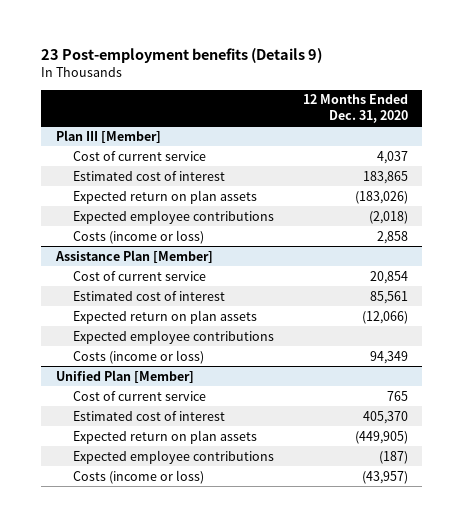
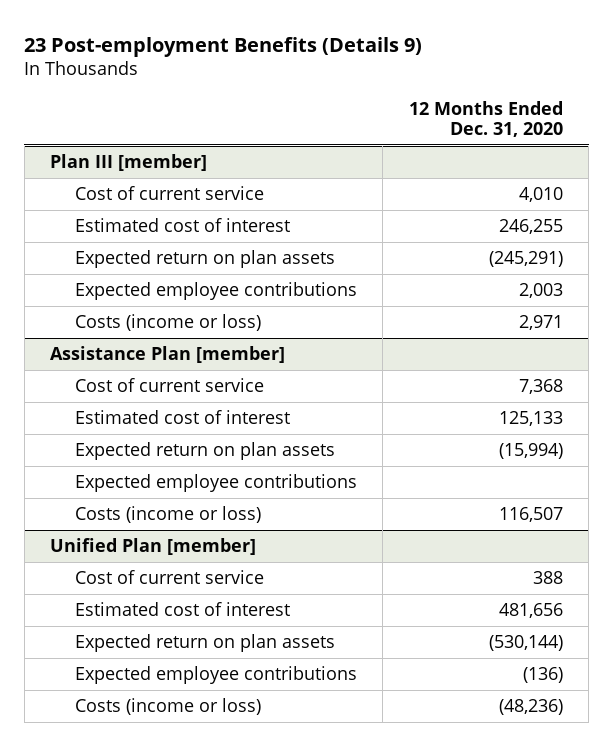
[41,48,323,64] 23 Post-employment benefits (Details 9) -> [24,36,423,57] 23 Post-employment Benefits (Details 9)
[55,129,161,143] Plan III [Member] -> [50,154,208,172] Plan III [member]
[376,150,408,164] 4,037 -> [518,187,563,203] 4,010
[362,170,408,184] 183,865 -> [498,219,563,235] 246,255
[354,190,408,204] (183,026) -> [488,251,563,268] (245,291)
[368,210,408,224] (2,018) -> [518,283,563,299] 2,003
[376,230,408,244] 2,858 -> [518,315,563,331] 2,971
[54,249,213,263] Assistance Plan [Member] -> [50,346,286,364] Assistance Plan [member]
[369,270,408,284] 20,854 -> [518,379,563,395] 7,368
[369,290,408,304] 85,561 -> [498,411,563,427] 125,133
[361,310,408,324] (12,066) -> [498,443,563,460] (15,994)
[369,350,408,364] 94,349 -> [498,507,563,523] 116,507
[55,369,194,383] Unified Plan [Member] -> [50,538,257,556] Unified Plan [member]
[386,390,408,401] 765 -> [532,571,563,585] 388
[362,410,408,424] 405,370 -> [498,603,563,619] 481,656
[354,430,408,444] (449,905) -> [488,635,563,652] (530,144)
[378,450,408,464] (187) -> [522,667,563,684] (136)
[361,470,408,484] (43,957) -> [498,699,563,716] (48,236)

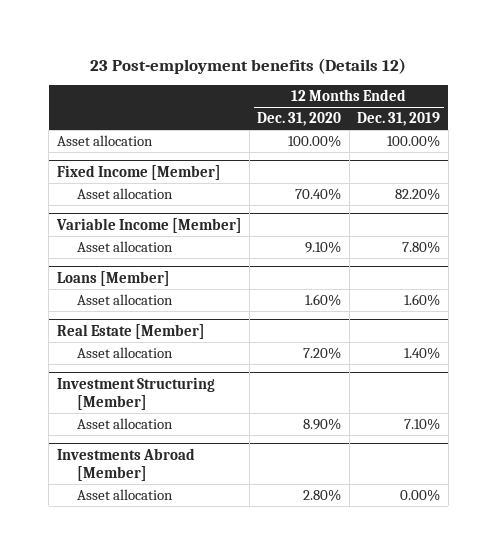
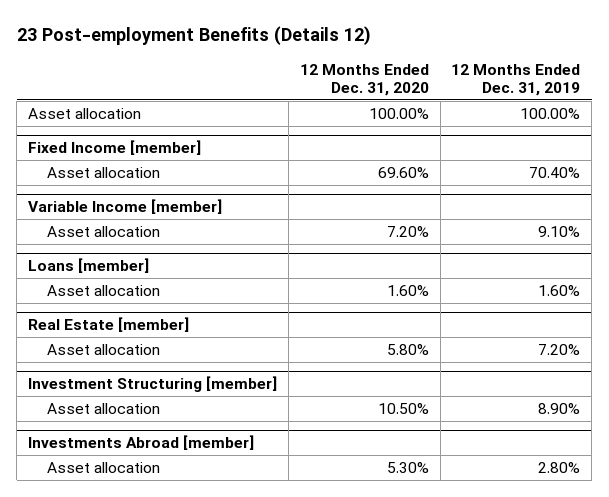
[90,58,407,75] 23 Post-employment benefits (Details 12) -> [16,26,371,46] 23 Post-employment Benefits (Details 12)
[56,164,221,180] Fixed Income [Member] -> [28,140,202,156] Fixed Income [member]
[295,187,342,200] 70.40% -> [377,166,429,178] 69.60%
[395,187,441,200] 82.20% -> [529,166,581,178] 70.40%
[55,217,242,233] Variable Income [Member] -> [28,199,223,215] Variable Income [member]
[305,240,342,253] 9.10% -> [386,225,429,237] 7.20%
[402,240,441,253] 7.80% -> [538,225,581,237] 9.10%
[56,270,170,286] Loans [Member] -> [28,258,150,274] Loans [member]
[56,323,205,339] Real Estate [Member] -> [28,317,190,333] Real Estate [member]
[303,346,342,359] 7.20% -> [386,343,429,355] 5.80%
[404,346,441,359] 1.40% -> [538,343,581,355] 7.20%
[56,376,215,410] Investment Structuring [Member] -> [28,376,278,393] Investment Structuring [member]
[303,417,342,430] 8.90% -> [377,402,429,414] 10.50%
[404,417,441,430] 7.10% -> [538,402,581,414] 8.90%
[56,447,195,481] Investments Abroad [Member] -> [28,435,255,451] Investments Abroad [member]
[303,488,342,501] 2.80% -> [386,461,429,473] 5.30%
[400,488,441,501] 0.00% -> [538,461,581,473] 2.80%

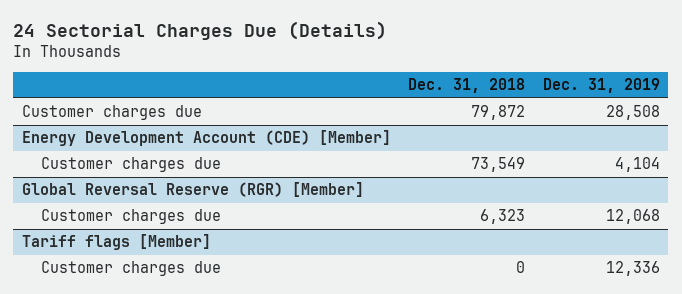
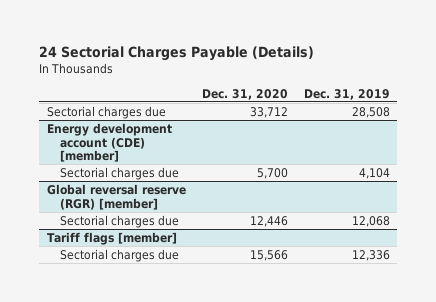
[13,20,388,40] 24 Sectorial Charges Due (Details) -> [38,46,314,62] 24 Sectorial Charges Payable (Details)
[408,78,526,94] Dec. 31, 2018 -> none
none -> [201,88,288,100] Dec. 31, 2020
[21,105,202,121] Customer charges due -> [46,105,166,119] Sectorial charges due
[21,130,391,147] Energy Development Account (CDE) [Member] -> [46,122,172,163] Energy development account (CDE) [member]
[41,157,222,173] Customer charges due -> [59,166,179,180] Sectorial charges due
[21,182,364,198] Global Reversal Reserve (RGR) [Member] -> [46,183,186,210] Global reversal reserve (RGR) [member]
[41,209,222,225] Customer charges due -> [59,214,179,228] Sectorial charges due
[21,234,211,251] Tariff flags [Member] -> [46,231,177,245] Tariff flags [member]
[41,261,222,277] Customer charges due -> [59,248,179,262] Sectorial charges due

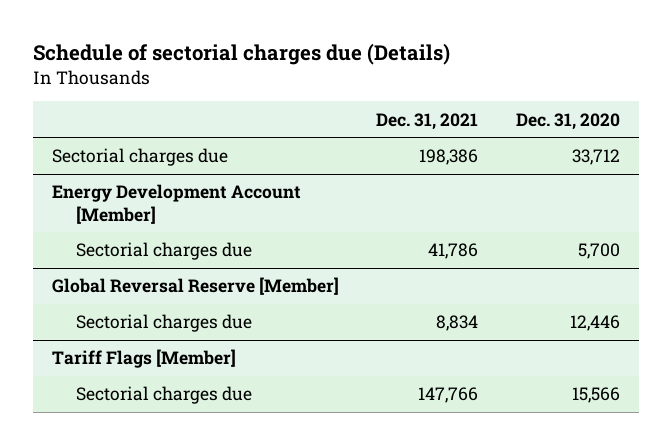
[38,46,314,62] 24 Sectorial Charges Payable (Details) -> [32,43,450,66] Schedule of sectorial charges due (Details)
[303,88,390,100] Dec. 31, 2019 -> none
none -> [376,112,479,130] Dec. 31, 2021
[46,122,172,163] Energy development account (CDE) [member] -> [51,184,301,224] Energy Development Account [Member]
[46,183,186,210] Global reversal reserve (RGR) [member] -> [51,277,339,296] Global Reversal Reserve [Member]
[46,231,177,245] Tariff flags [member] -> [51,349,236,369] Tariff Flags [Member]

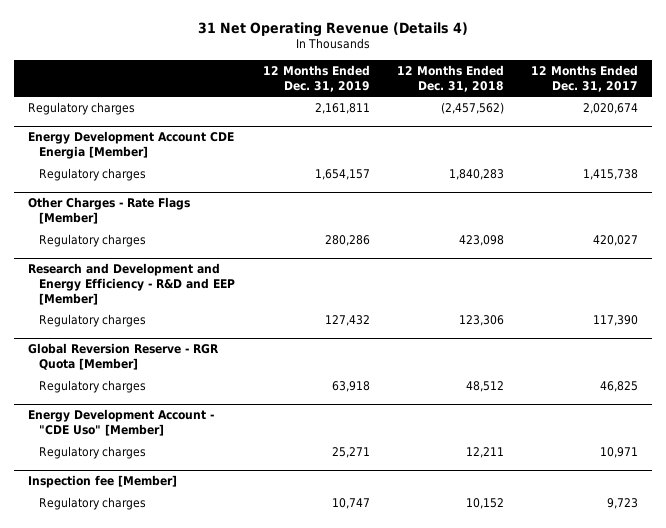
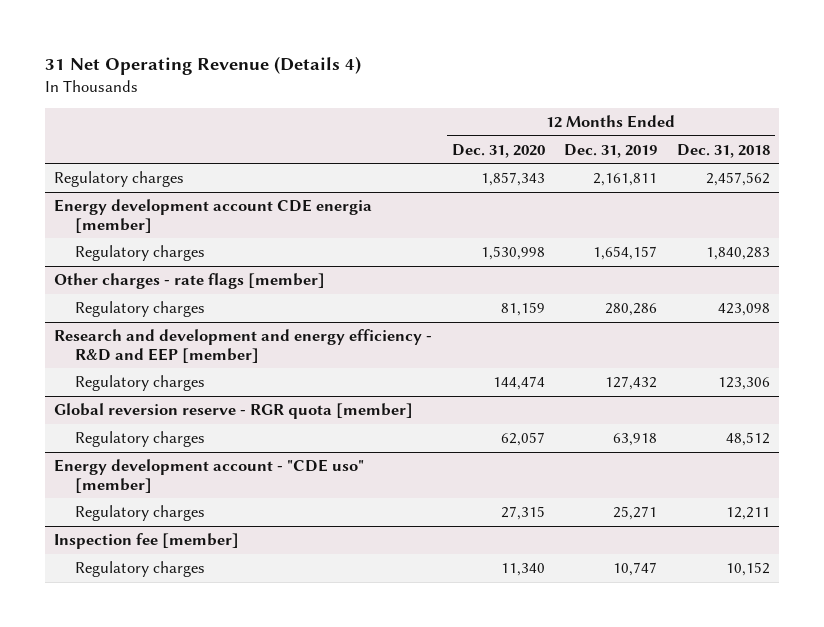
[531,65,639,92] 12 Months Ended Dec. 31, 2017 -> none
none -> [451,143,545,158] Dec. 31, 2020
[441,102,505,115] (2,457,562) -> [705,172,770,187] 2,457,562
[28,131,235,160] Energy Development Account CDE Energia [Member] -> [54,199,373,233] Energy development account CDE energia [member]
[28,197,191,225] Other Charges - Rate Flags [Member] -> [54,273,326,290] Other charges - rate flags [member]
[28,263,236,305] Research and Development and Energy Efficiency - R&D and EEP [Member] -> [54,329,433,363] Research and development and energy efficiency - R&D and EEP [member]
[28,343,220,371] Global Reversion Reserve - RGR Quota [Member] -> [54,403,414,420] Global reversion reserve - RGR quota [member]
[28,409,215,437] Energy Development Account - "CDE Uso" [Member] -> [54,459,365,493] Energy development account - "CDE uso" [member]
[28,475,178,489] Inspection fee [Member] -> [54,533,240,550] Inspection fee [member]

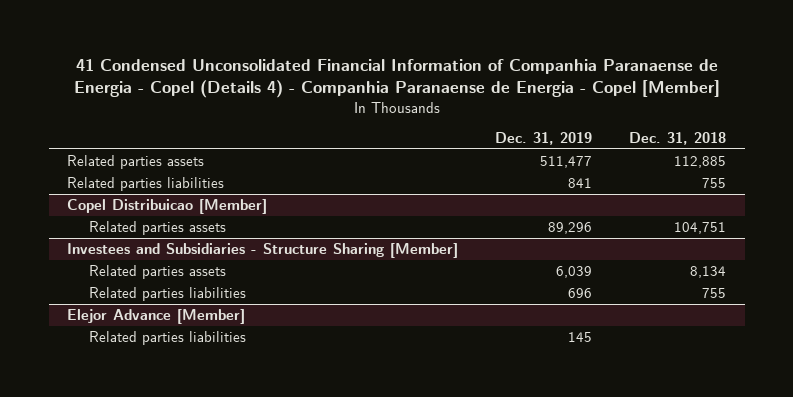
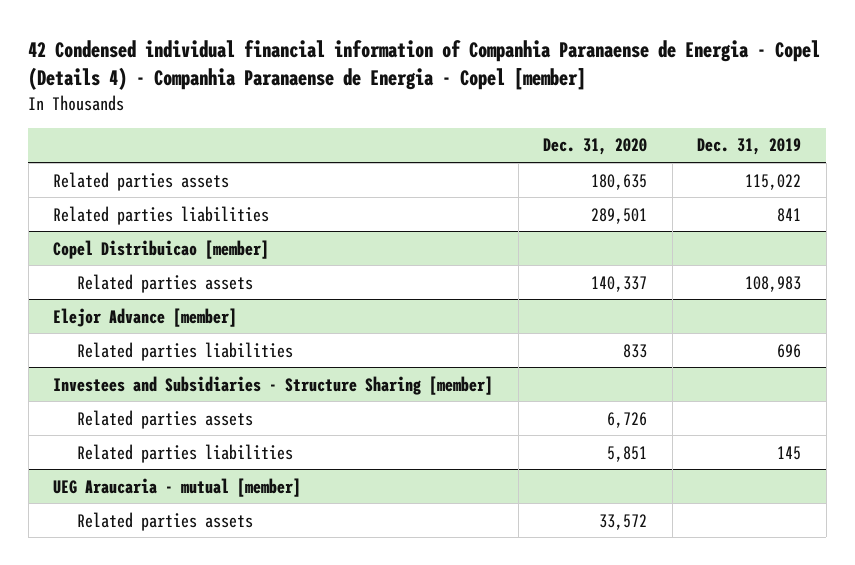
[73,58,720,99] 41 Condensed Unconsolidated Financial Information of Companhia Paranaense de Energia - Copel (Details 4) - Companhia Paranaense de Energia - Copel [Member] -> [28,39,821,91] 42 Condensed individual financial information of Companhia Paranaense de Energia - Copel (Details 4) - Companhia Paranaense de Energia - Copel [member]
[629,131,727,145] Dec. 31, 2018 -> none
none -> [543,138,648,156] Dec. 31, 2020
[540,156,593,169] 511,477 -> [745,173,802,190] 115,022
[88,265,226,280] Related parties assets -> none
[67,199,268,215] Copel Distribuicao [Member] -> [53,239,270,259] Copel Distribuicao [member]
[548,222,593,235] 89,296 -> [745,275,802,292] 108,983
[67,243,459,259] Investees and Subsidiaries - Structure Sharing [Member] -> [53,307,238,327] Elejor Advance [member]
[67,309,246,325] Elejor Advance [Member] -> [53,375,494,395] Investees and Subsidiaries - Structure Sharing [member]
none -> [76,409,253,429] Related parties assets
none -> [53,477,302,497] UEG Araucaria - mutual [member]
none -> [76,511,253,531] Related parties assets

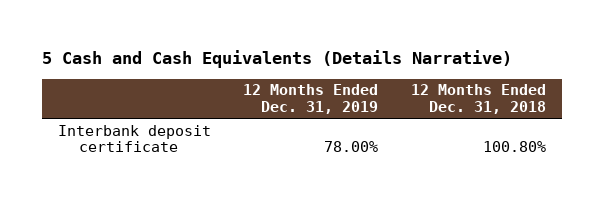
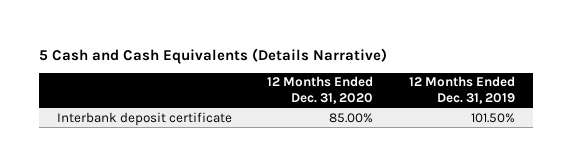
[410,84,546,115] 12 Months Ended Dec. 31, 2018 -> none
none -> [267,76,374,104] 12 Months Ended Dec. 31, 2020
[324,141,379,153] 78.00% -> [471,112,516,123] 101.50%

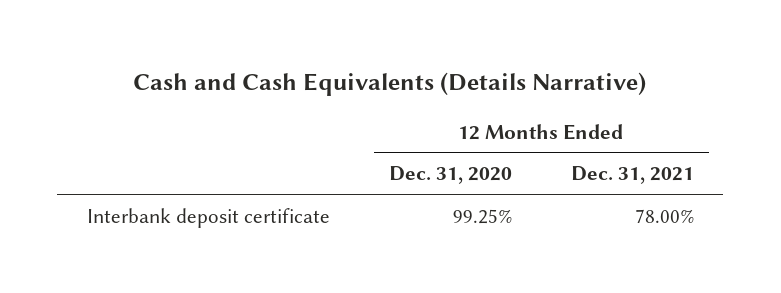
[39,47,388,64] 5 Cash and Cash Equivalents (Details Narrative) -> [133,72,647,97] Cash and Cash Equivalents (Details Narrative)
[409,76,516,104] 12 Months Ended Dec. 31, 2019 -> none
none -> [570,166,694,185] Dec. 31, 2021
[329,112,374,123] 85.00% -> [452,208,512,224] 99.25%

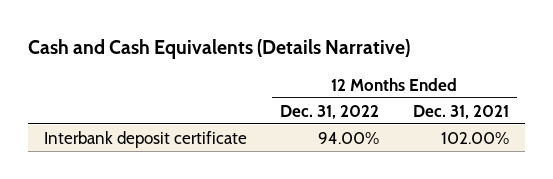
[388,166,512,185] Dec. 31, 2020 -> none
none -> [280,104,380,119] Dec. 31, 2022
[634,208,694,223] 78.00% -> [440,132,509,145] 102.00%

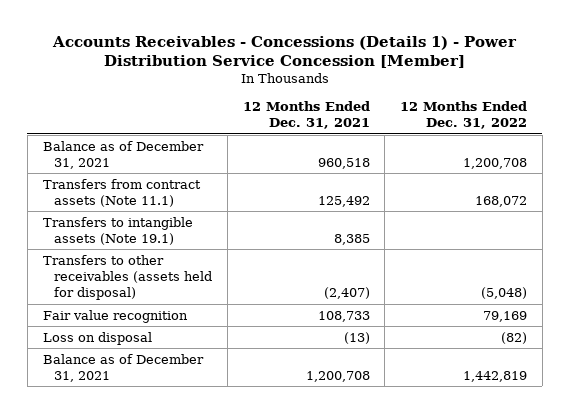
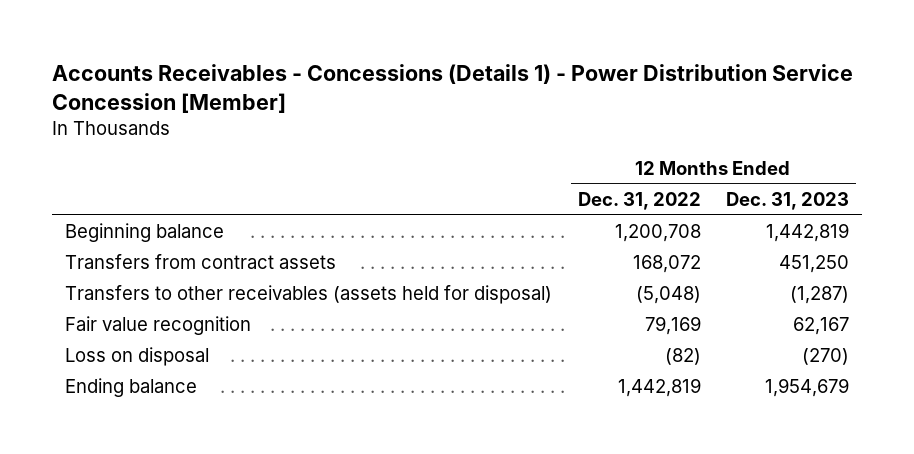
[242,101,370,130] 12 Months Ended Dec. 31, 2021 -> none
none -> [726,192,850,211] Dec. 31, 2023
[42,216,193,245] Transfers to intangible assets (Note 19.1) -> none
[42,140,204,169] Balance as of December 31, 2021 -> [64,223,224,243] Beginning balance
[42,178,201,207] Transfers from contract assets (Note 11.1) -> [64,254,336,270] Transfers from contract assets
[42,353,204,382] Balance as of December 31, 2021 -> [64,378,197,398] Ending balance

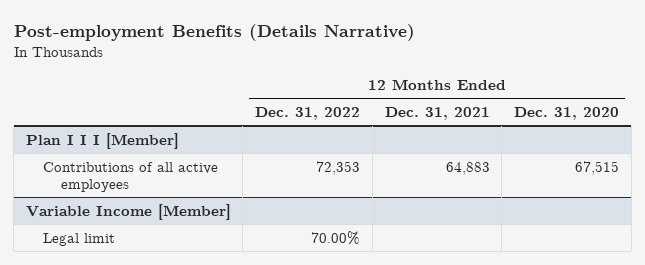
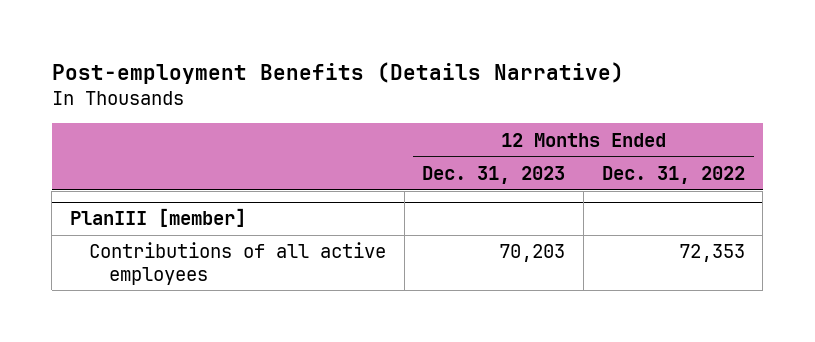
[384,107,490,121] Dec. 31, 2021 -> none
[513,107,619,121] Dec. 31, 2020 -> none
none -> [422,165,566,184] Dec. 31, 2023
[25,132,179,149] Plan I I I [Member] -> [69,208,246,228] PlanIII [member]
[25,203,231,220] Variable Income [Member] -> none
[43,232,116,246] Legal limit -> none

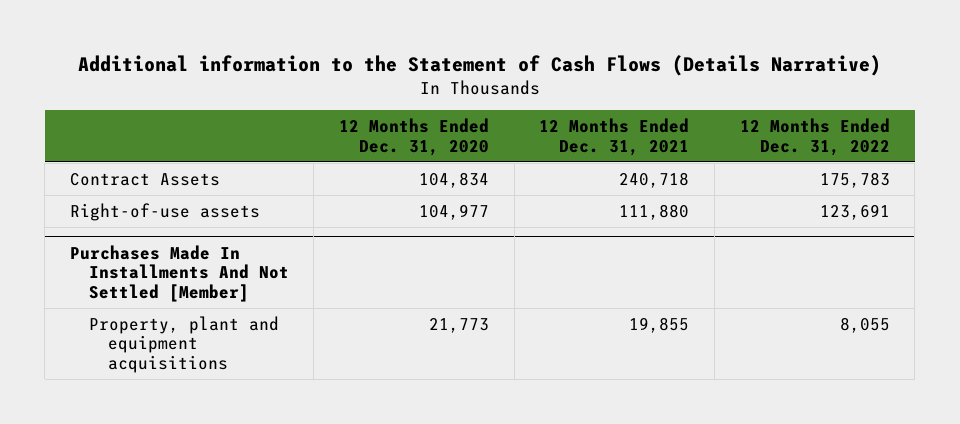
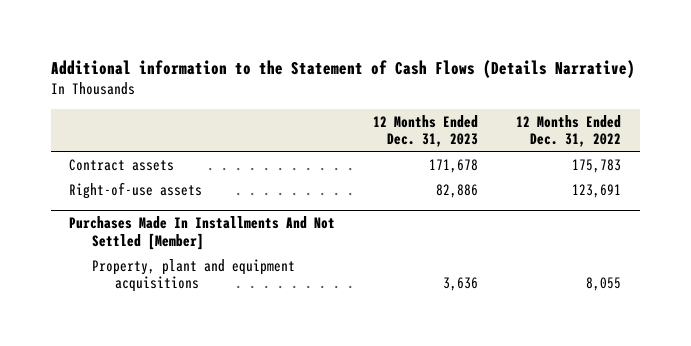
[339,118,490,156] 12 Months Ended Dec. 31, 2020 -> none
[539,118,690,156] 12 Months Ended Dec. 31, 2021 -> none
none -> [373,114,479,147] 12 Months Ended Dec. 31, 2023
[69,172,220,186] Contract Assets -> [69,158,175,171] Contract assets

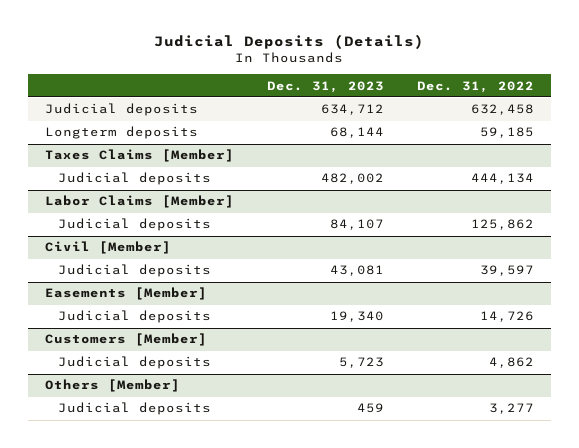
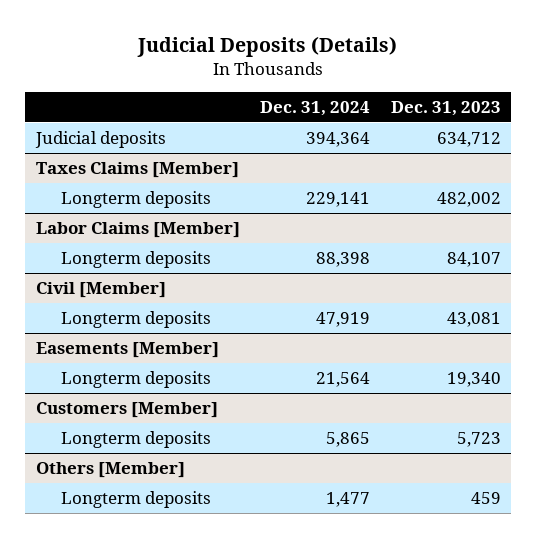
[416,80,534,93] Dec. 31, 2022 -> none
none -> [260,100,371,116] Dec. 31, 2024
[44,126,198,140] Longterm deposits -> none
[57,172,211,186] Judicial deposits -> [60,191,211,209] Longterm deposits
[57,218,211,232] Judicial deposits -> [60,251,211,269] Longterm deposits
[57,264,211,278] Judicial deposits -> [60,311,211,329] Longterm deposits
[57,310,211,324] Judicial deposits -> [60,371,211,389] Longterm deposits
[57,356,211,370] Judicial deposits -> [60,431,211,449] Longterm deposits
[57,402,211,416] Judicial deposits -> [60,491,211,509] Longterm deposits

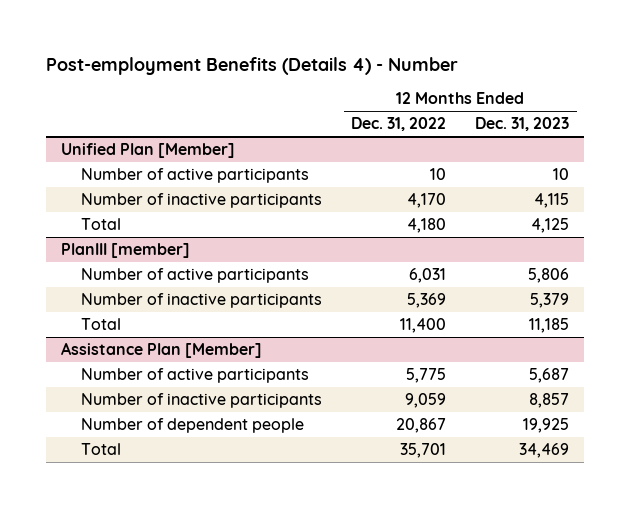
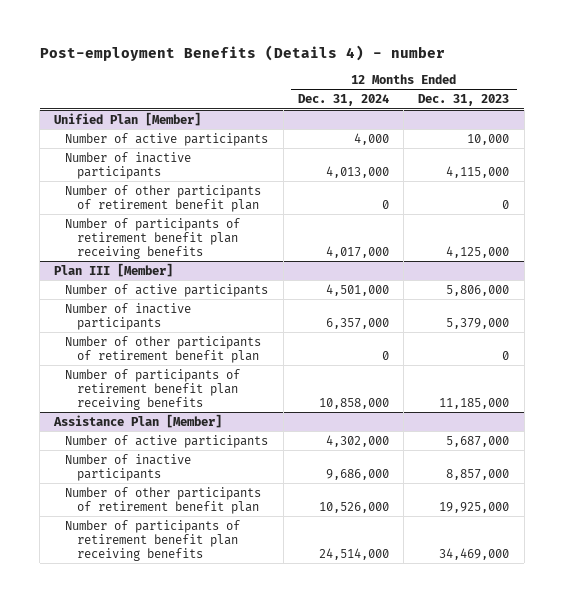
[46,56,459,75] Post-employment Benefits (Details 4) - Number -> [39,45,445,62] Post-employment Benefits (Details 4) - number
[351,117,447,132] Dec. 31, 2022 -> none
none -> [297,94,389,107] Dec. 31, 2024
[80,218,121,231] Total -> none
[80,318,121,331] Total -> none
[553,168,570,181] 10 -> [467,133,510,145] 10,000
[534,193,570,209] 4,115 -> [446,165,510,178] 4,115,000
none -> [65,184,262,212] Number of other participants of retirement benefit plan
none -> [65,217,241,259] Number of participants of retirement benefit plan receiving benefits
[60,243,190,259] PlanIII [member] -> [54,262,174,277] Plan III [Member]
[528,268,570,284] 5,806 -> [446,284,510,296] 5,806,000
[530,293,570,309] 5,379 -> [446,317,510,329] 5,379,000
none -> [65,335,262,363] Number of other participants of retirement benefit plan
none -> [65,368,241,410] Number of participants of retirement benefit plan receiving benefits
[80,443,121,456] Total -> none
[529,368,570,384] 5,687 -> [446,435,510,447] 5,687,000
[529,393,570,409] 8,857 -> [446,468,510,480] 8,857,000
[80,418,304,434] Number of dependent people -> [65,486,262,514] Number of other participants of retirement benefit plan
[523,418,570,434] 19,925 -> [439,501,510,513] 19,925,000
none -> [65,519,241,561] Number of participants of retirement benefit plan receiving benefits

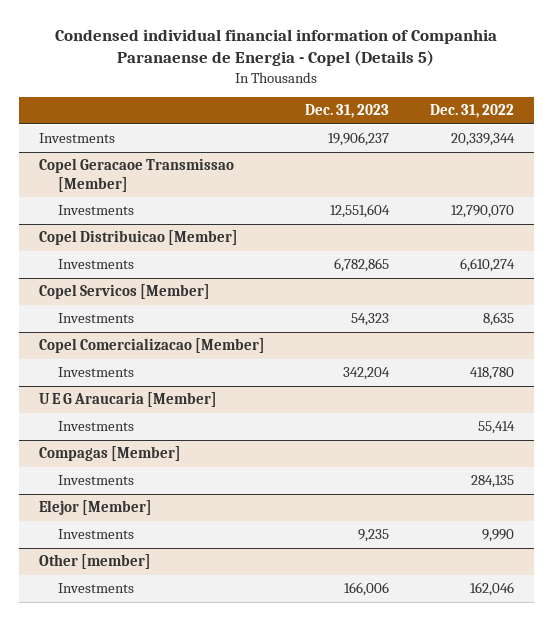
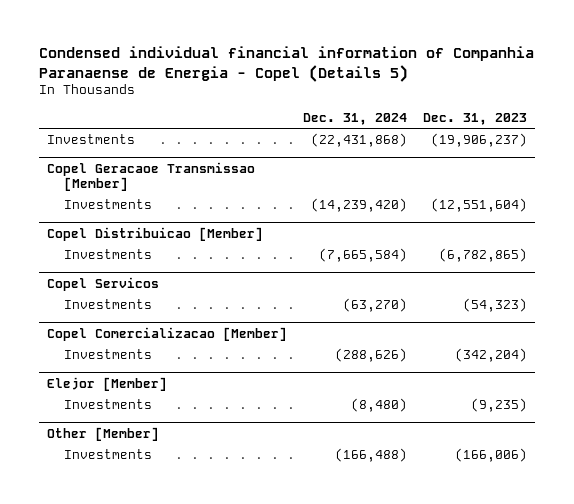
[429,104,514,119] Dec. 31, 2022 -> none
none -> [303,112,408,125] Dec. 31, 2024
[328,132,390,147] 19,906,237 -> [431,132,528,147] (19,906,237)
[330,204,391,219] 12,551,604 -> [431,197,528,212] (12,551,604)
[334,258,390,273] 6,782,865 -> [439,247,528,262] (6,782,865)
[38,284,210,300] Copel Servicos [Member] -> [47,276,160,291] Copel Servicos
[351,313,390,327] 54,323 -> [463,297,528,312] (54,323)
[38,392,217,408] U E G Araucaria [Member] -> none
[57,421,134,432] Investments -> none
[38,446,181,462] Compagas [Member] -> none
[57,475,134,486] Investments -> none
[343,367,391,381] 342,204 -> [455,347,528,362] (342,204)
[358,529,390,543] 9,235 -> [471,397,528,412] (9,235)
[38,554,151,570] Other [member] -> [47,426,160,441] Other [Member]
[344,582,390,597] 166,006 -> [455,447,528,462] (166,006)

